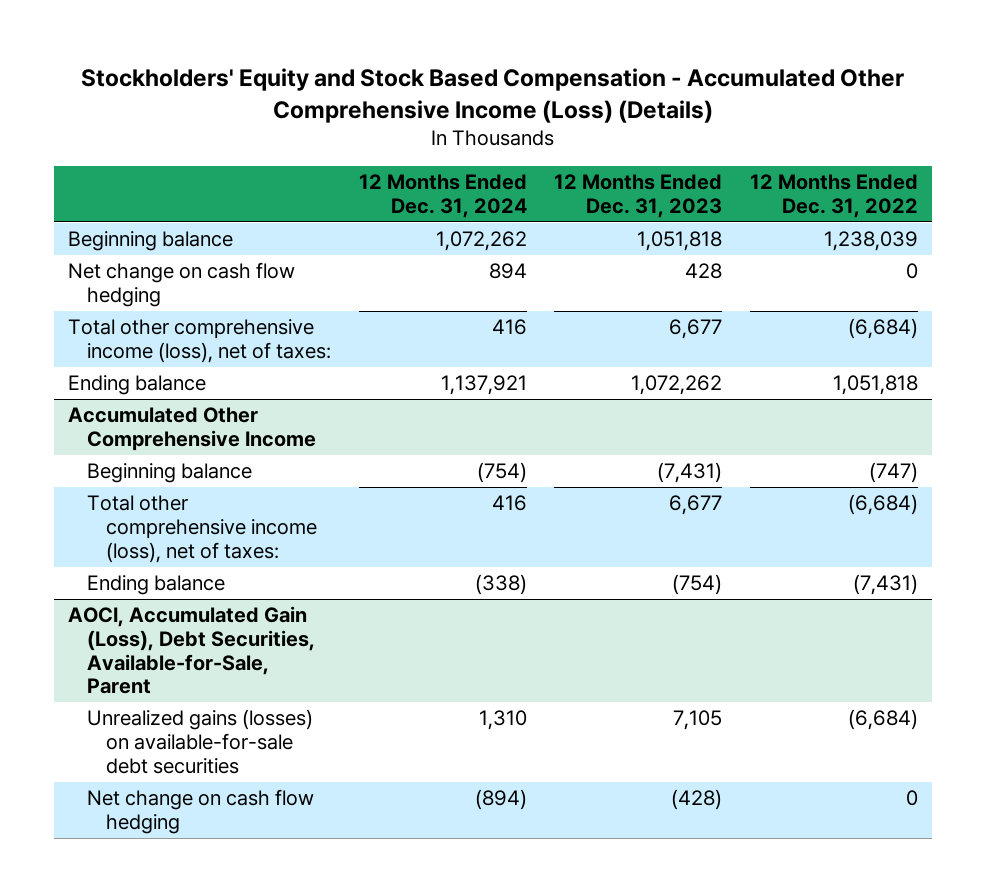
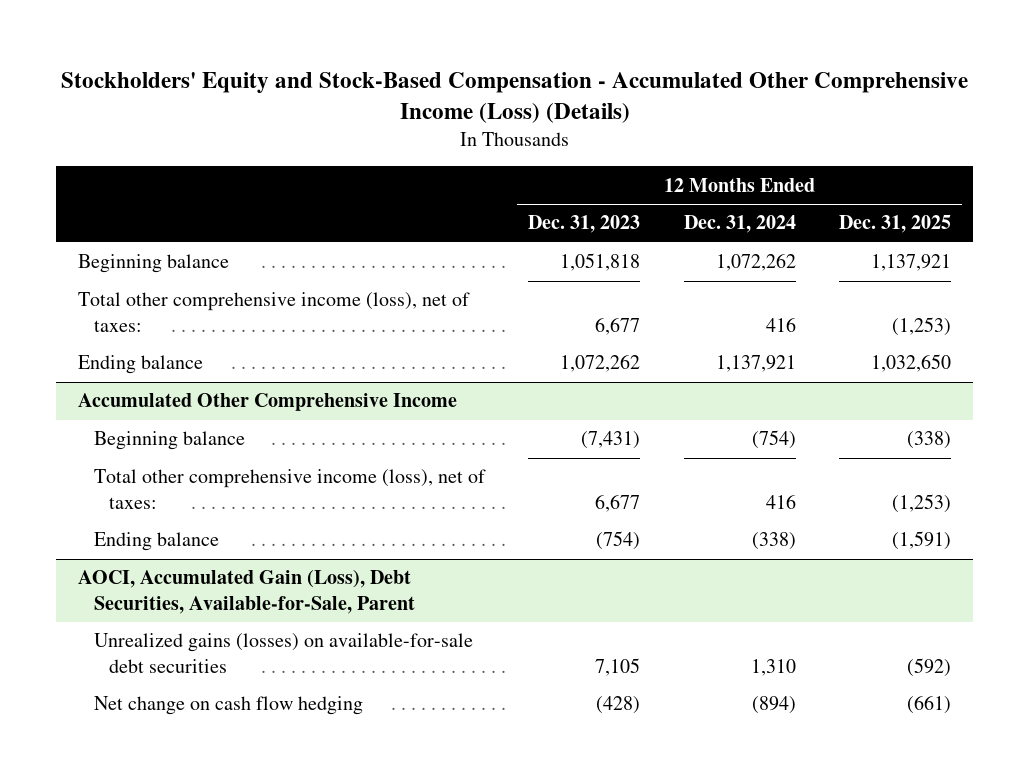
[81,67,905,123] Stockholders' Equity and Stock Based Compensation - Accumulated Other Comprehensive Income (Loss) (Details) -> [60,71,968,124] Stockholders' Equity and Stock-Based Compensation - Accumulated Other Comprehensive Income (Loss) (Details)
[749,174,918,218] 12 Months Ended Dec. 31, 2022 -> none
none -> [839,215,952,234] Dec. 31, 2025
[68,262,296,308] Net change on cash flow hedging -> none

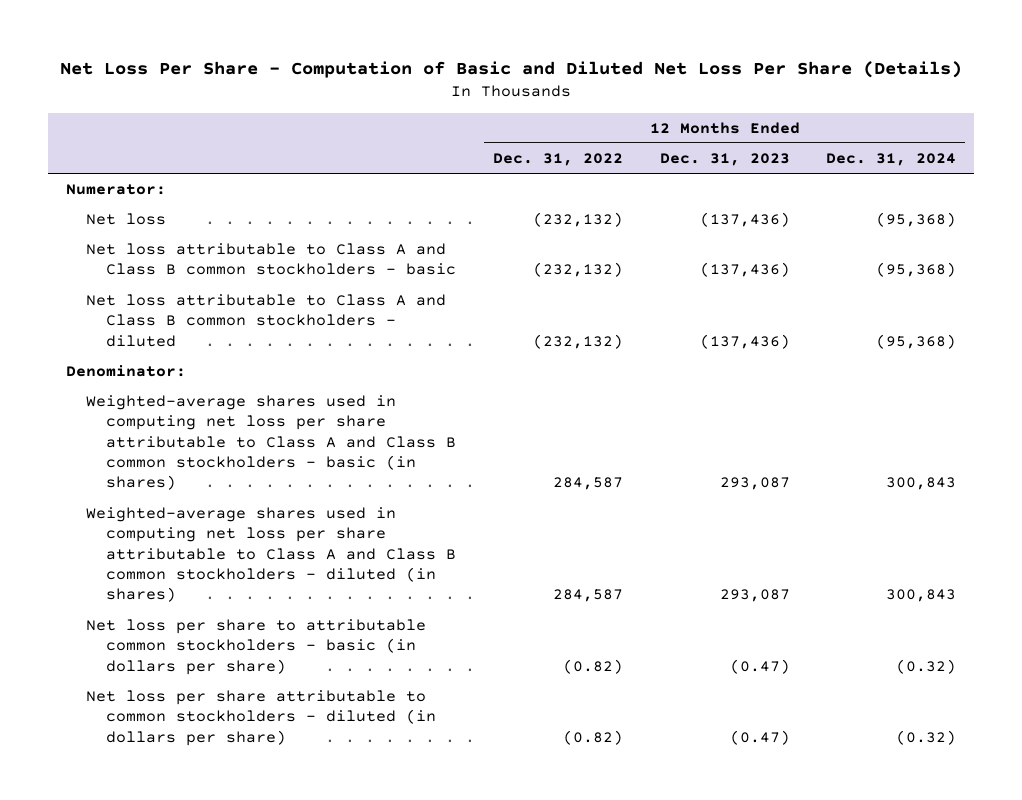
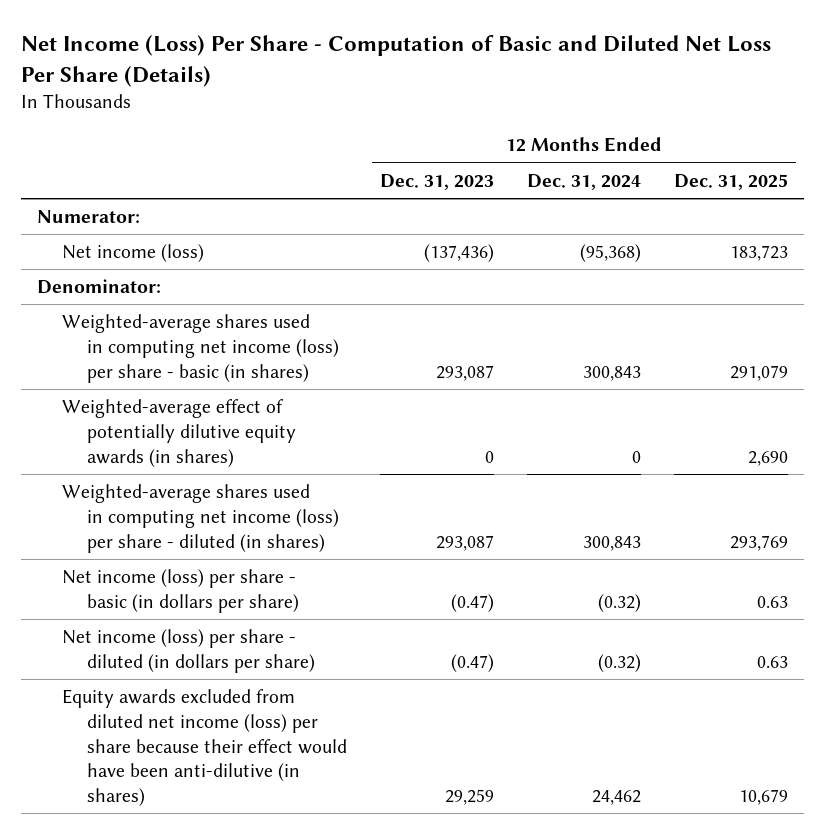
[60,60,963,78] Net Loss Per Share - Computation of Basic and Diluted Net Loss Per Share (Details) -> [20,35,771,87] Net Income (Loss) Per Share - Computation of Basic and Diluted Net Loss Per Share (Details)
[492,153,623,167] Dec. 31, 2022 -> none
none -> [673,173,788,190] Dec. 31, 2025
[86,243,457,276] Net loss attributable to Class A and Class B common stockholders - basic -> none
[86,294,447,347] Net loss attributable to Class A and Class B common stockholders - diluted -> none
[86,213,167,226] Net loss -> [62,243,205,262] Net income (loss)
[86,395,457,491] Weighted-average shares used in computing net loss per share attributable to Class A and Class B common stockholders - basic (in shares) -> [62,313,340,383] Weighted-average shares used in computing net income (loss) per share - basic (in shares)
none -> [62,398,297,467] Weighted-average effect of potentially dilutive equity awards (in shares)
[86,507,457,603] Weighted-average shares used in computing net loss per share attributable to Class A and Class B common stockholders - diluted (in shares) -> [62,483,340,553] Weighted-average shares used in computing net income (loss) per share - diluted (in shares)
[86,619,427,675] Net loss per share to attributable common stockholders - basic (in dollars per share) -> [62,568,300,613] Net income (loss) per share - basic (in dollars per share)
[86,690,437,746] Net loss per share attributable to common stockholders - diluted (in dollars per share) -> [62,628,316,673] Net income (loss) per share - diluted (in dollars per share)
none -> [62,688,348,807] Equity awards excluded from diluted net income (loss) per share because their effect would have been anti-dilutive (in shares)

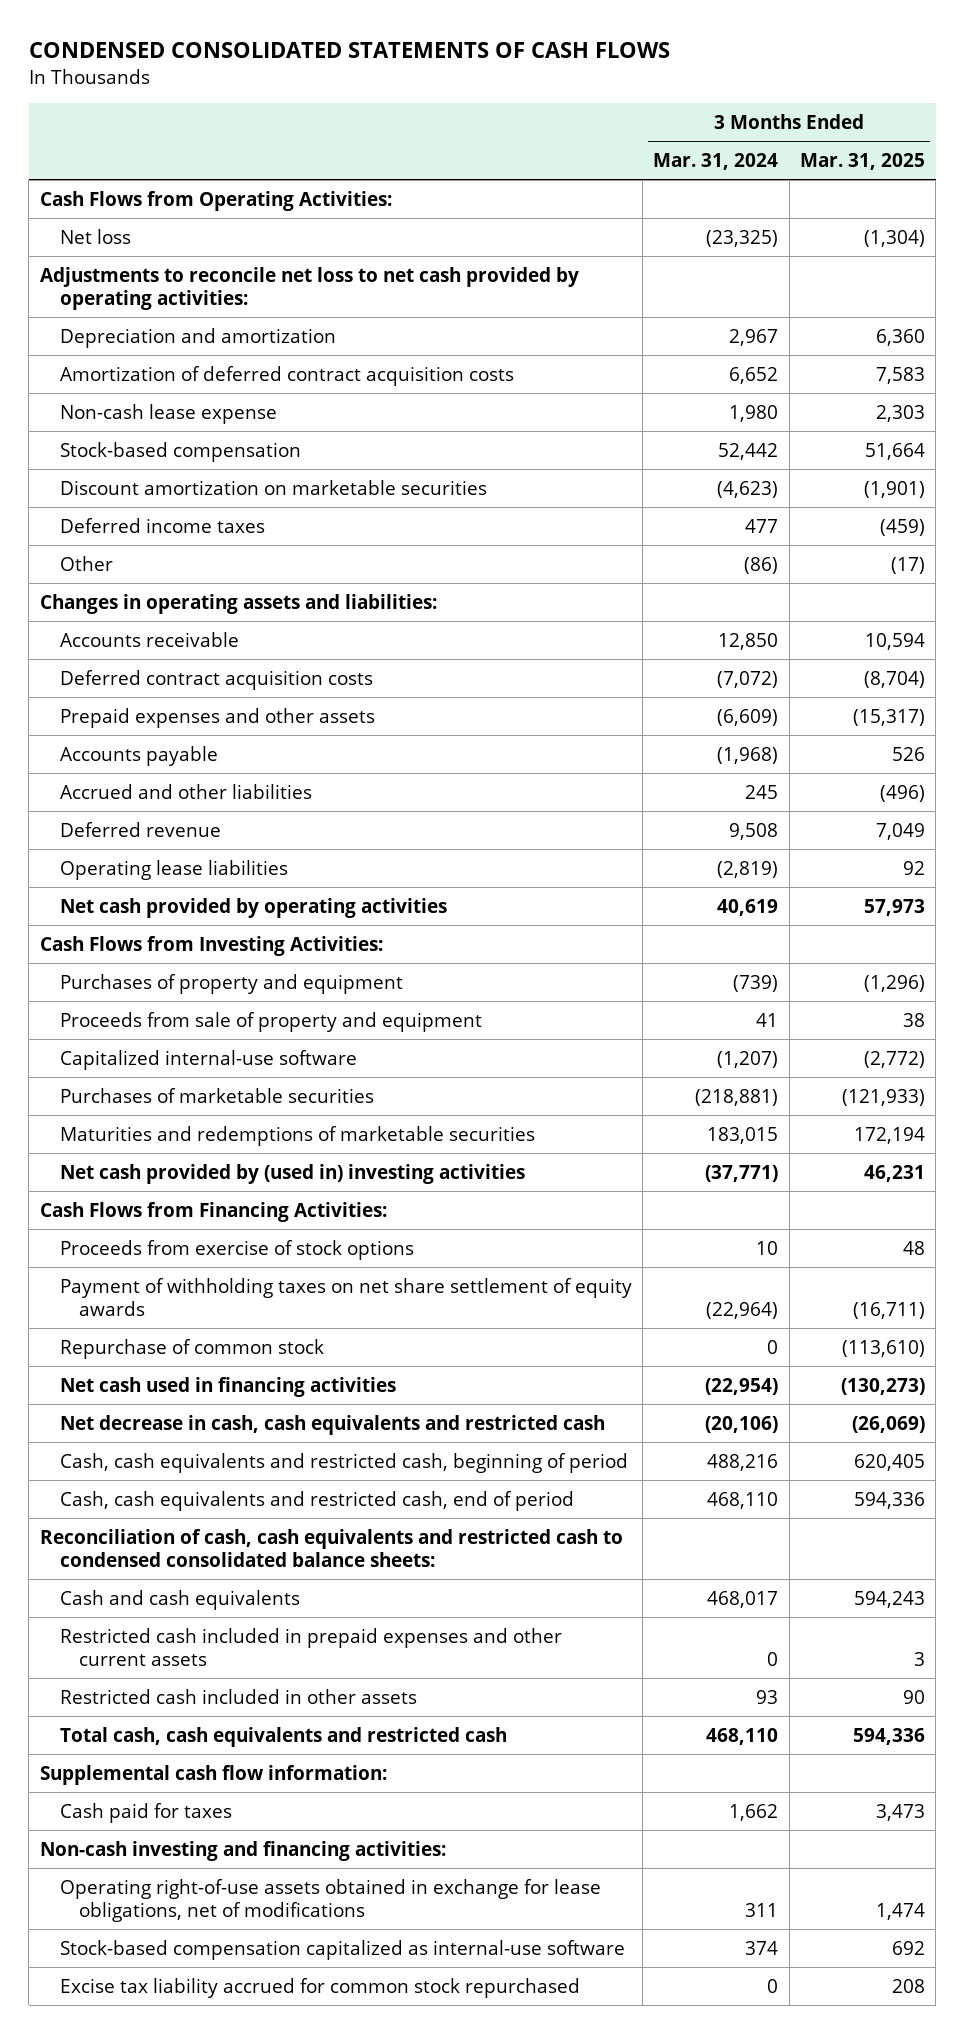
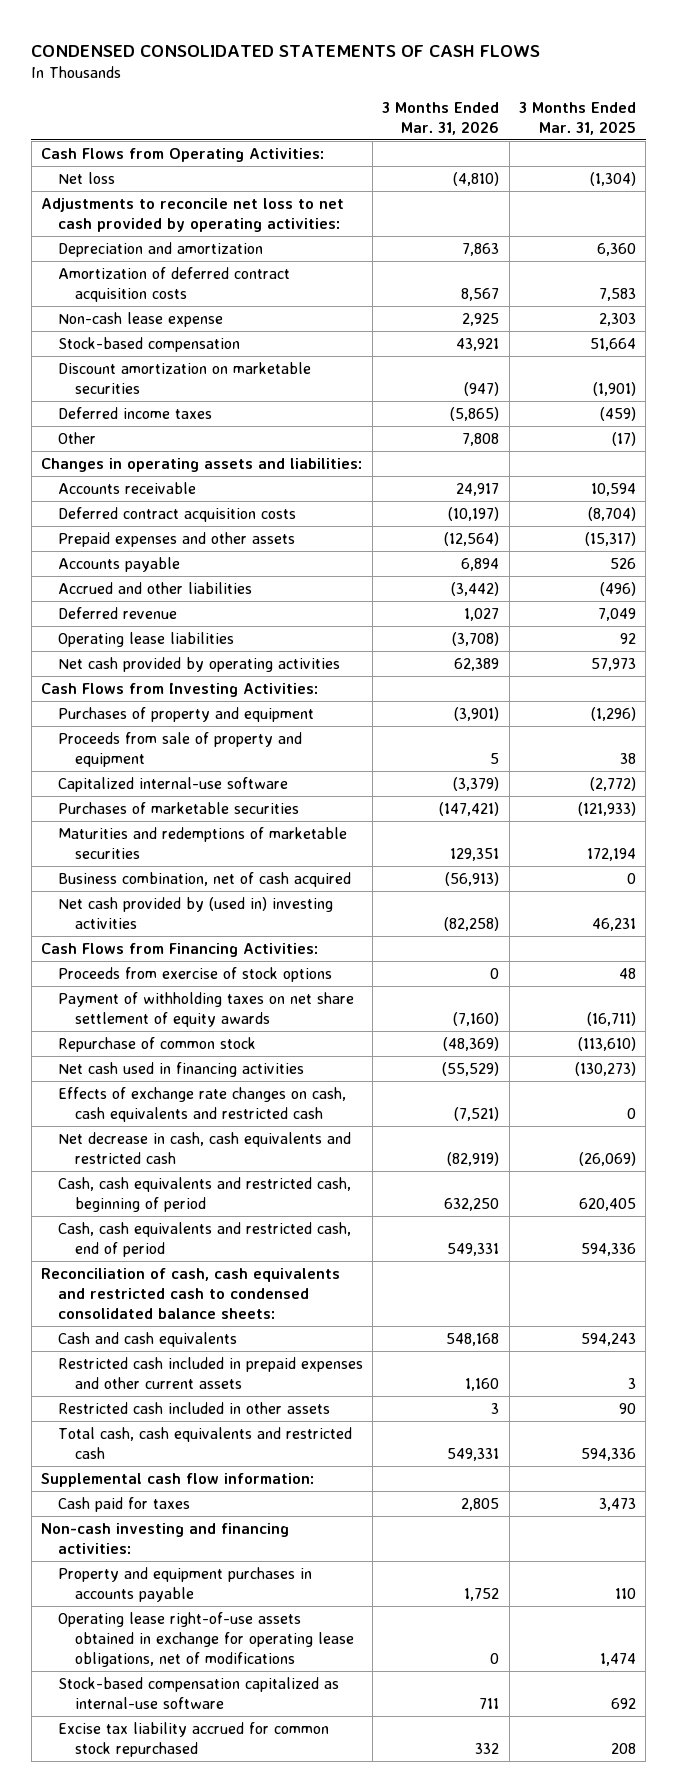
[653,152,779,170] Mar. 31, 2024 -> none
none -> [382,101,500,135] 3 Months Ended Mar. 31, 2026
none -> [57,872,351,888] Business combination, net of cash acquired
none -> [57,1087,346,1122] Effects of exchange rate changes on cash, cash equivalents and restricted cash
none -> [57,1567,312,1602] Property and equipment purchases in accounts payable
[59,1878,601,1922] Operating right-of-use assets obtained in exchange for lease obligations, net of modifications -> [57,1612,354,1667] Operating lease right-of-use assets obtained in exchange for operating lease obligations, net of modifications

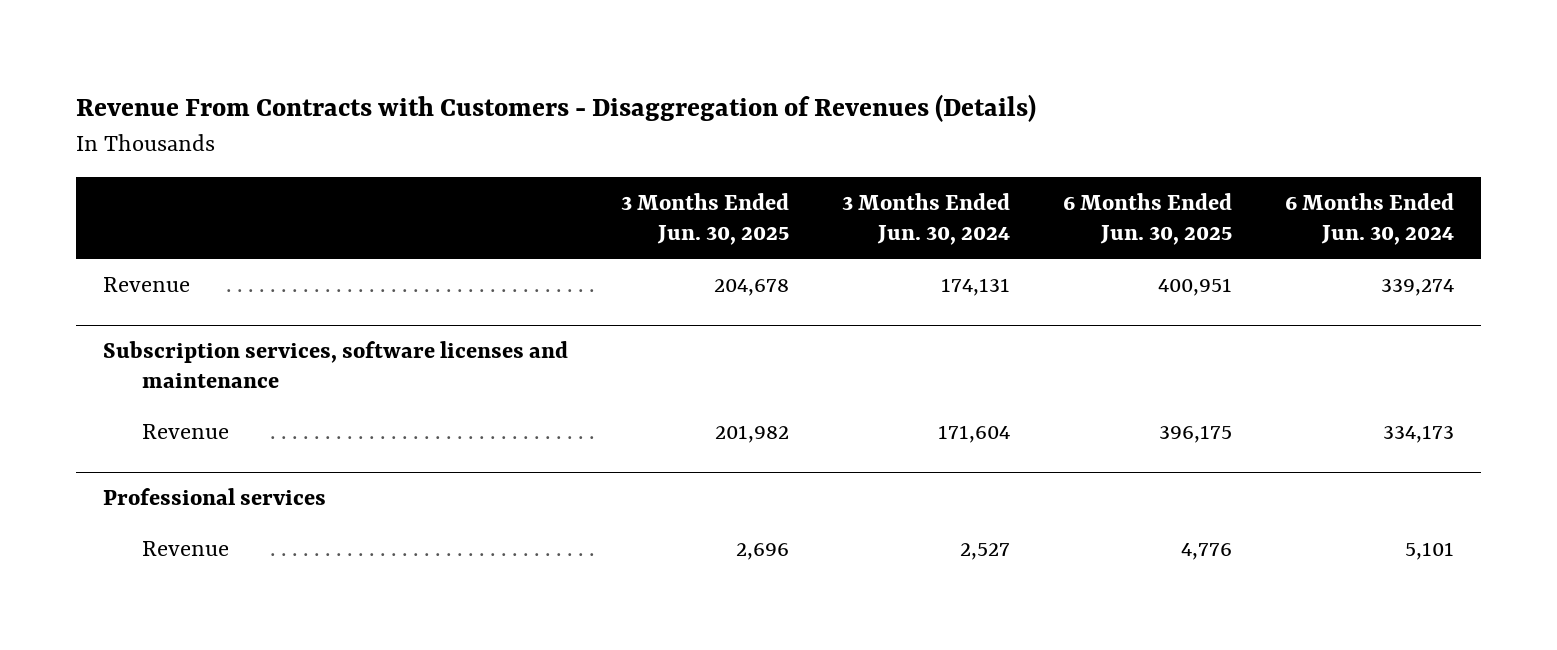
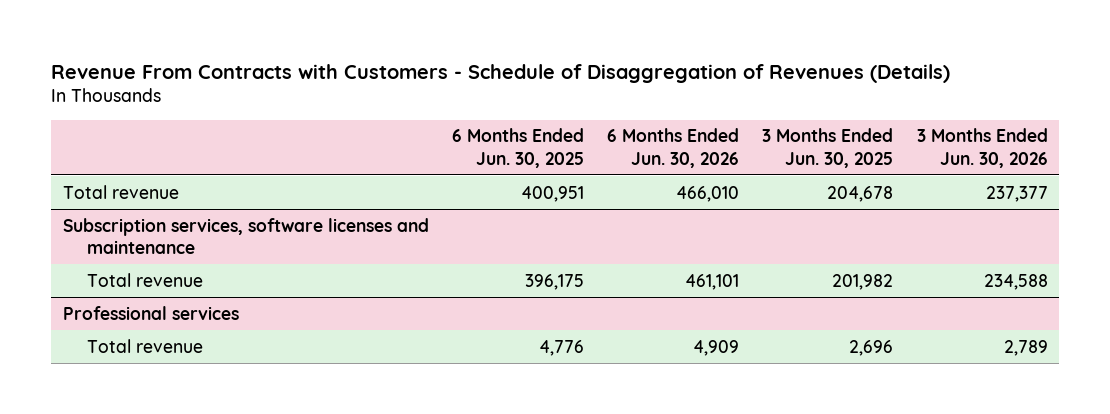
[75,94,1036,123] Revenue From Contracts with Customers - Disaggregation of Revenues (Details) -> [51,63,951,83] Revenue From Contracts with Customers - Schedule of Disaggregation of Revenues (Details)
[841,192,1010,246] 3 Months Ended Jun. 30, 2024 -> none
[1285,192,1455,246] 6 Months Ended Jun. 30, 2024 -> none
none -> [607,128,740,168] 6 Months Ended Jun. 30, 2026
none -> [916,128,1048,168] 3 Months Ended Jun. 30, 2026
[102,276,190,292] Revenue -> [62,184,179,199] Total revenue
[142,423,230,439] Revenue -> [87,272,204,287] Total revenue
[142,540,230,556] Revenue -> [87,338,204,353] Total revenue

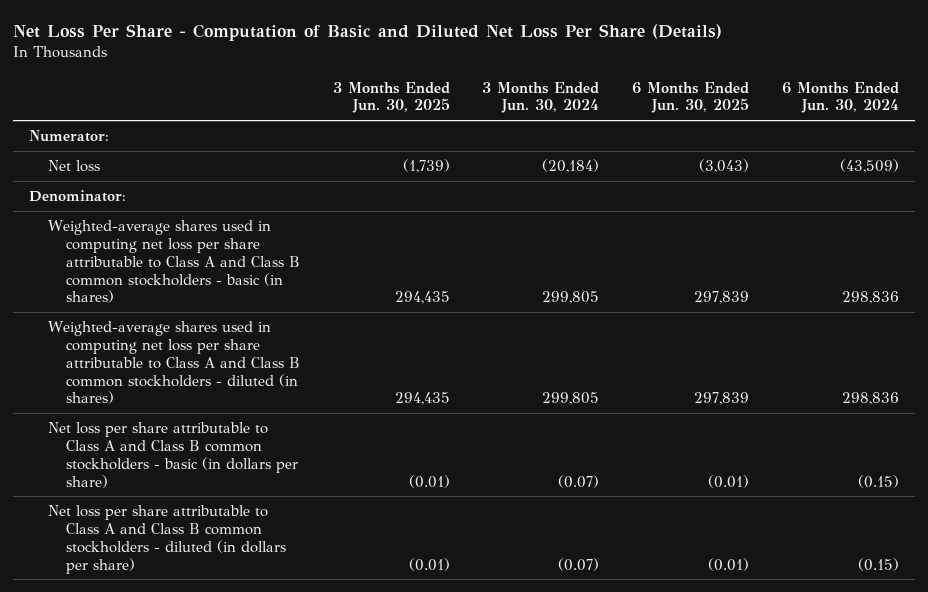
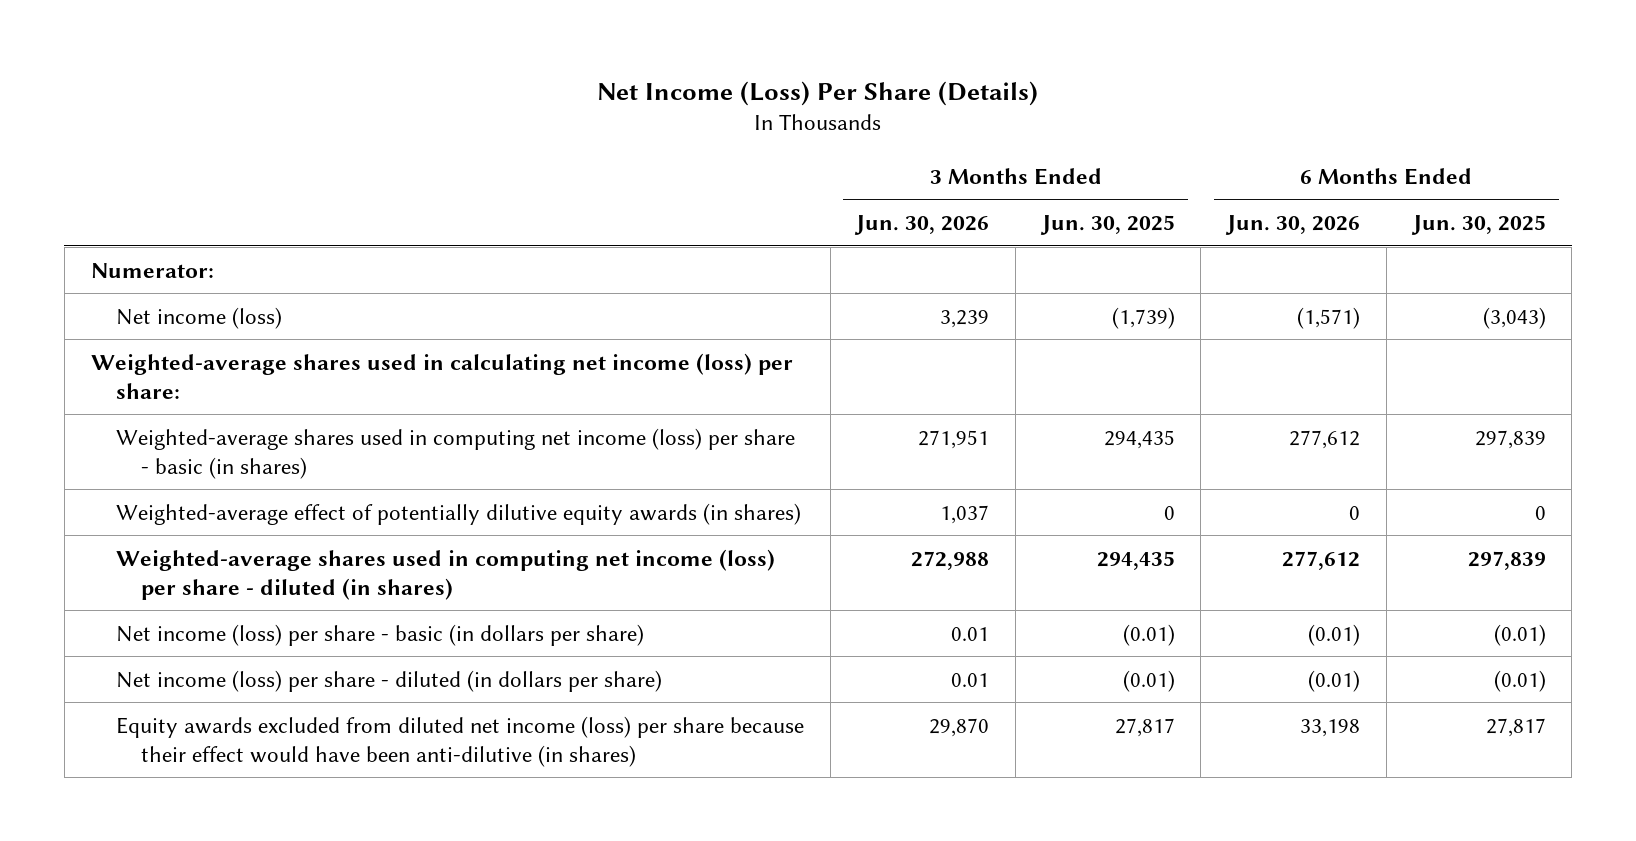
[13,23,723,41] Net Loss Per Share - Computation of Basic and Diluted Net Loss Per Share (Details) -> [597,80,1039,106] Net Income (Loss) Per Share (Details)
[482,81,600,114] 3 Months Ended Jun. 30, 2024 -> none
[781,81,899,114] 6 Months Ended Jun. 30, 2024 -> none
none -> [854,215,990,236] Jun. 30, 2026
none -> [1225,215,1361,236] Jun. 30, 2026
[29,190,127,203] Denominator: -> none
[47,160,100,173] Net loss -> [116,306,283,329] Net income (loss)
none -> [90,352,793,399] Weighted-average shares used in calculating net income (loss) per share:
[47,220,301,304] Weighted-average shares used in computing net loss per share attributable to Class A and Class B common stockholders - basic (in shares) -> [116,427,796,479] Weighted-average shares used in computing net income (loss) per share - basic (in shares)
none -> [116,502,802,525] Weighted-average effect of potentially dilutive equity awards (in shares)
[47,321,301,405] Weighted-average shares used in computing net loss per share attributable to Class A and Class B common stockholders - diluted (in shares) -> [116,548,776,600] Weighted-average shares used in computing net income (loss) per share - diluted (in shares)
[47,422,299,488] Net loss per share attributable to Class A and Class B common stockholders - basic (in dollars per share) -> [116,623,645,646] Net income (loss) per share - basic (in dollars per share)
[47,505,287,574] Net loss per share attributable to Class A and Class B common stockholders - diluted (in dollars per share) -> [116,669,663,692] Net income (loss) per share - diluted (in dollars per share)
none -> [116,715,805,767] Equity awards excluded from diluted net income (loss) per share because their effect would have been anti-dilutive (in shares)

